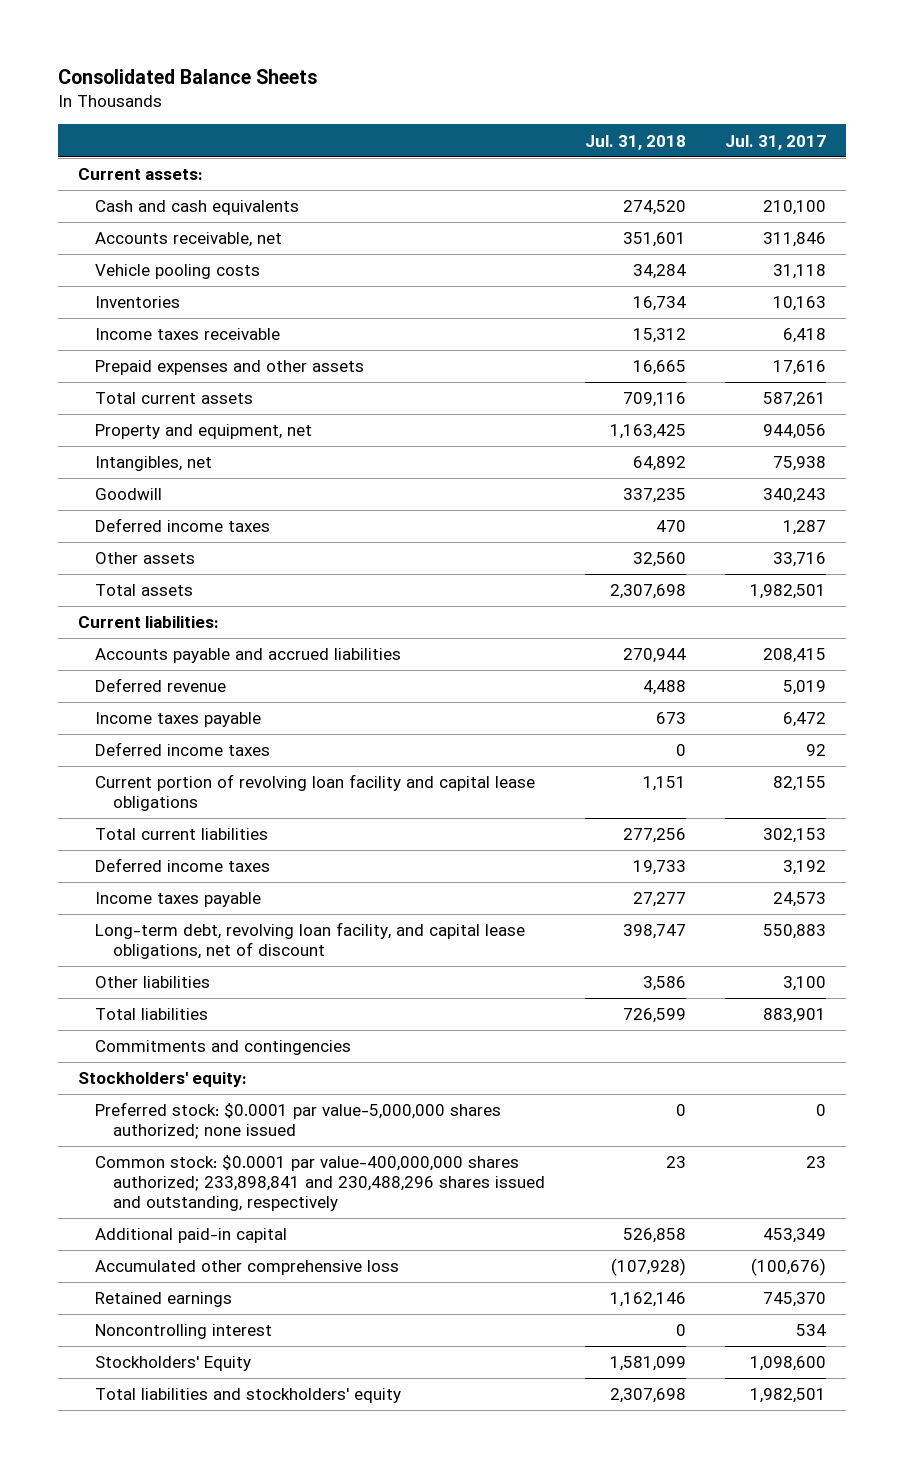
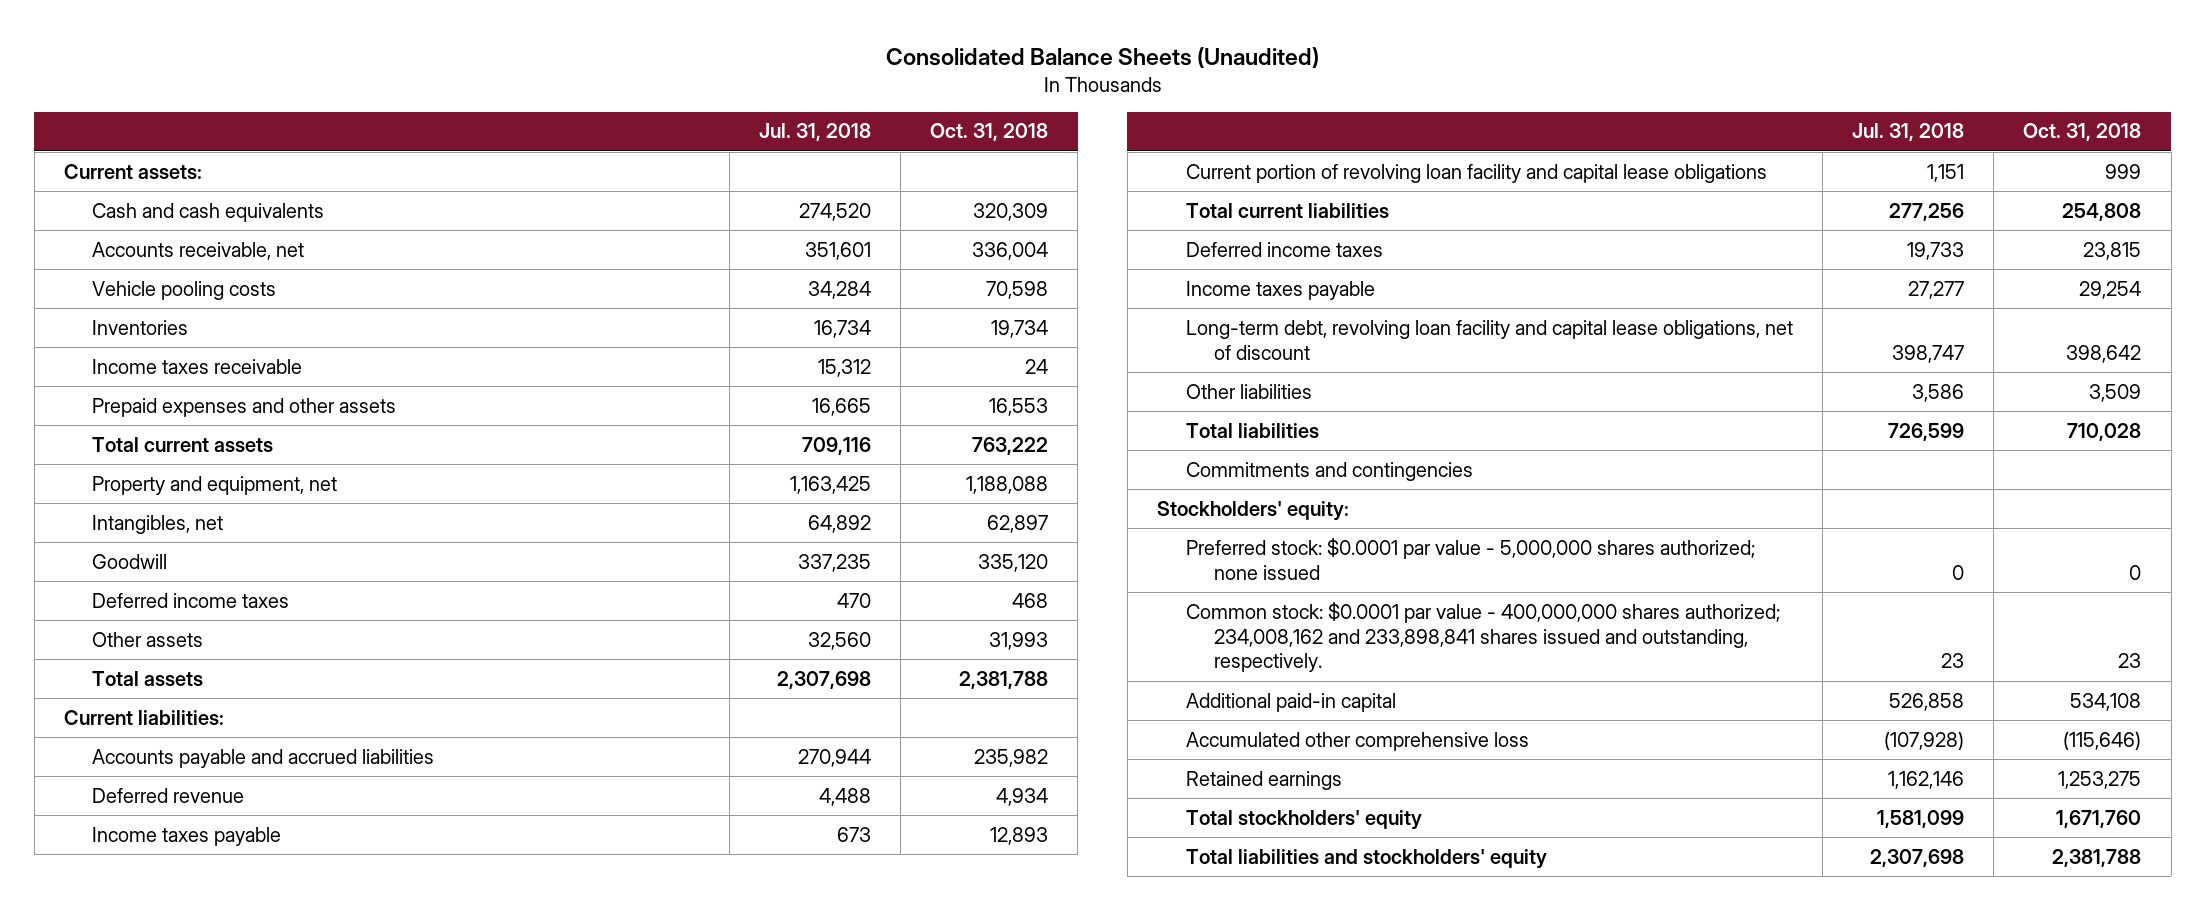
[57,69,317,85] Consolidated Balance Sheets -> [885,47,1319,69] Consolidated Balance Sheets (Unaudited)
[725,134,827,150] Jul. 31, 2017 -> none
none -> [930,123,1049,142] Oct. 31, 2018
[95,742,271,757] Deferred income taxes -> none
[95,922,526,960] Long-term debt, revolving loan facility, and capital lease obligations, net of discount -> [1185,319,1793,360] Long-term debt, revolving loan facility and capital lease obligations, net of discount
[95,1102,502,1140] Preferred stock: $0.0001 par value-5,000,000 shares authorized; none issued -> [1185,537,1755,580] Preferred stock: $0.0001 par value - 5,000,000 shares authorized; none issued
[95,1155,545,1212] Common stock: $0.0001 par value-400,000,000 shares authorized; 233,898,841 and 230,488,296 shares issued and outstanding, respectively -> [1185,601,1780,673] Common stock: $0.0001 par value - 400,000,000 shares authorized; 234,008,162 and 233,898,841 shares issued and outstanding, respectively.
[95,1324,273,1340] Noncontrolling interest -> none
[95,1356,252,1372] Stockholders' Equity -> [1185,809,1422,830] Total stockholders' equity

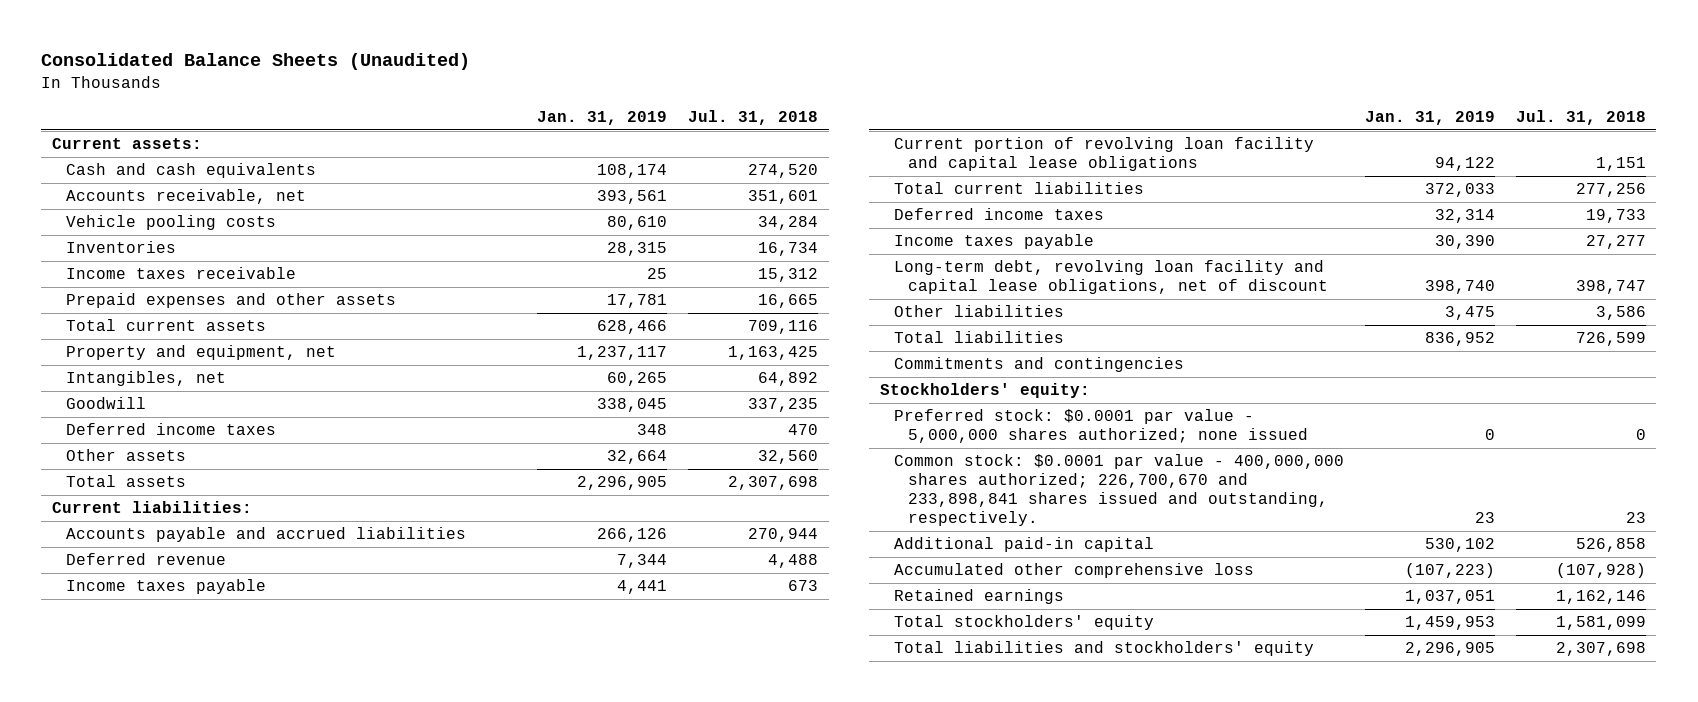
[930,123,1049,142] Oct. 31, 2018 -> none
none -> [537,111,668,126] Jan. 31, 2019
[1185,601,1780,673] Common stock: $0.0001 par value - 400,000,000 shares authorized; 234,008,162 and 233,898,841 shares issued and outstanding, respectively. -> [893,454,1344,527] Common stock: $0.0001 par value - 400,000,000 shares authorized; 226,700,670 and 233,898,841 shares issued and outstanding, respectively.

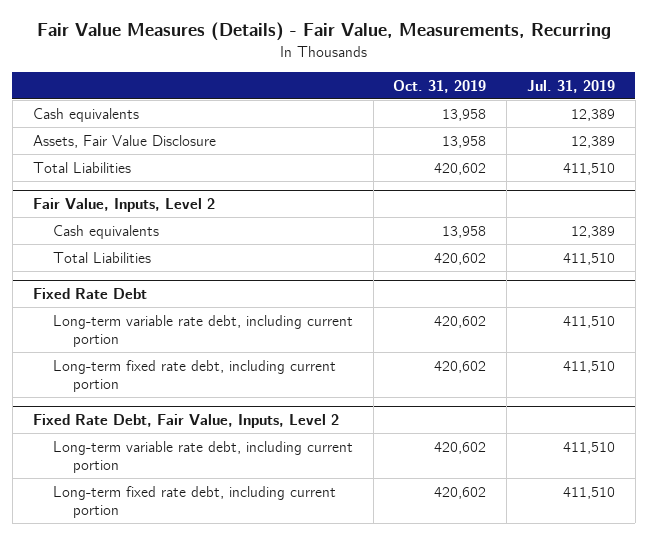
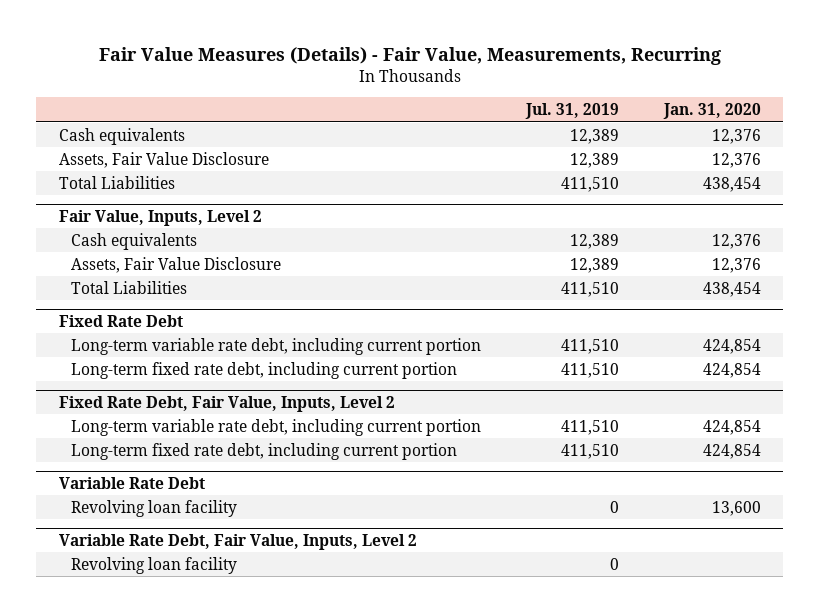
[393,79,487,93] Oct. 31, 2019 -> none
none -> [662,103,761,120] Jan. 31, 2020
none -> [70,256,281,273] Assets, Fair Value Disclosure
none -> [58,476,205,489] Variable Rate Debt
none -> [70,499,237,517] Revolving loan facility
none -> [58,533,417,550] Variable Rate Debt, Fair Value, Inputs, Level 2
none -> [70,556,237,574] Revolving loan facility

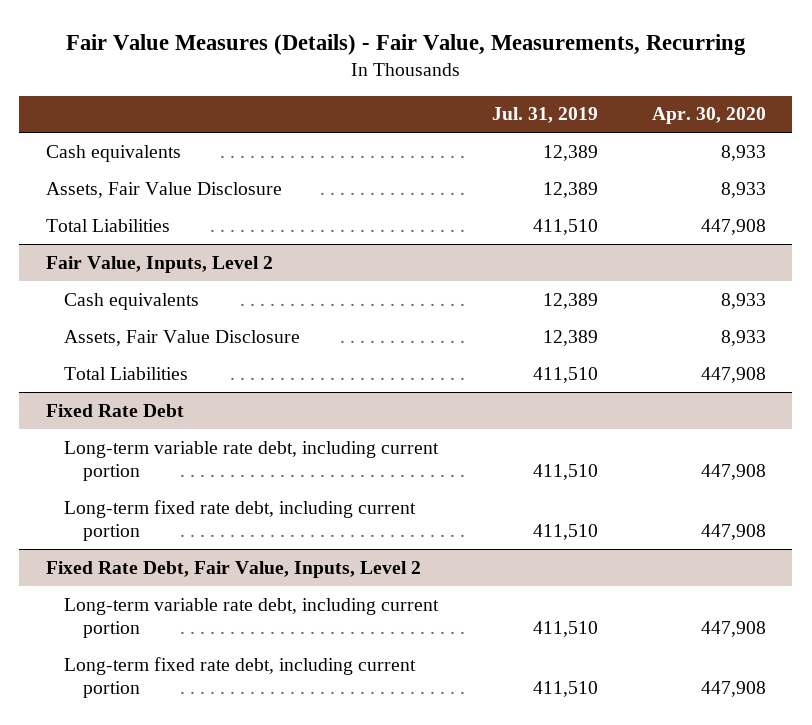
[662,103,761,120] Jan. 31, 2020 -> none
none -> [651,107,766,125] Apr. 30, 2020
[58,476,205,489] Variable Rate Debt -> none
[70,499,237,517] Revolving loan facility -> none
[58,533,417,550] Variable Rate Debt, Fair Value, Inputs, Level 2 -> none
[70,556,237,574] Revolving loan facility -> none

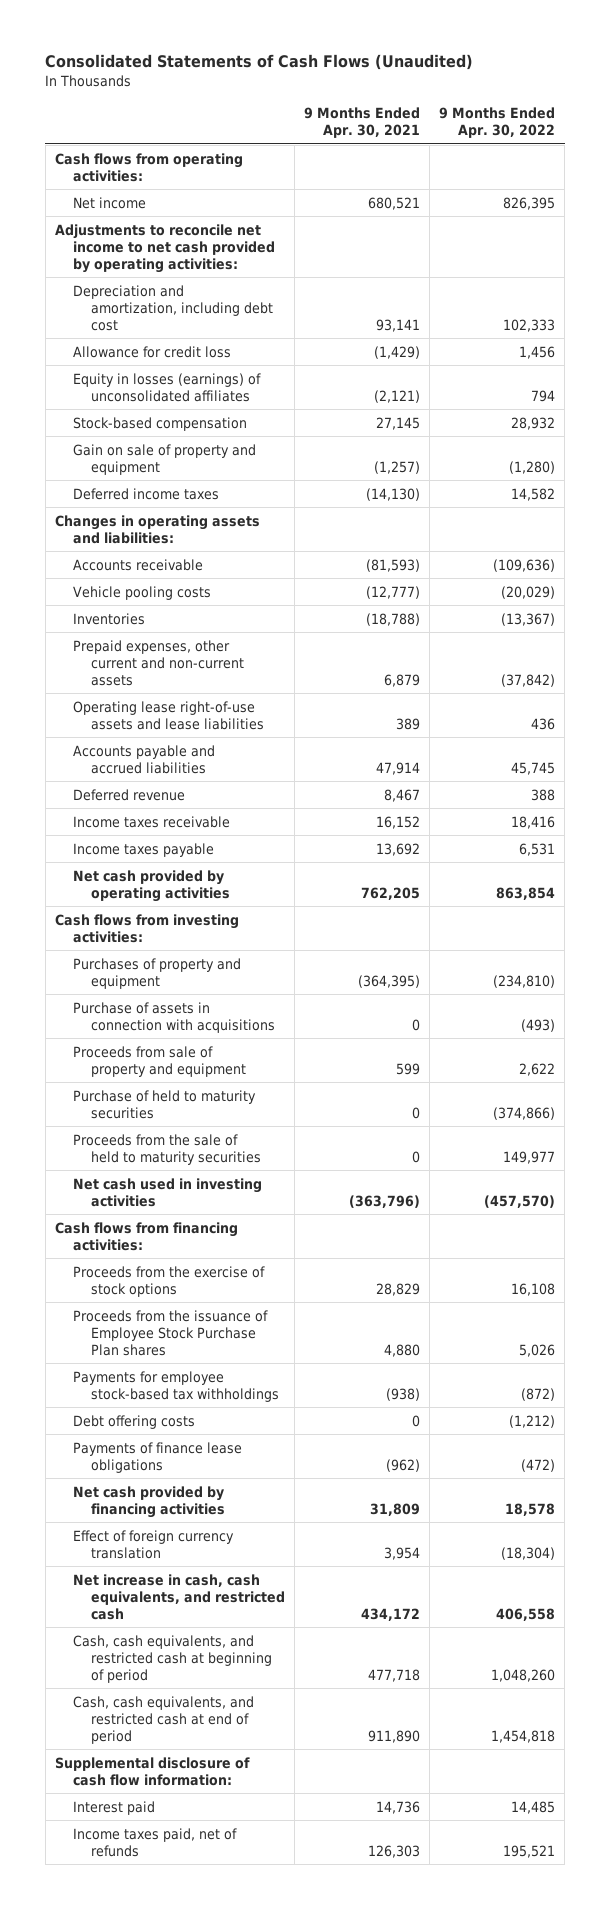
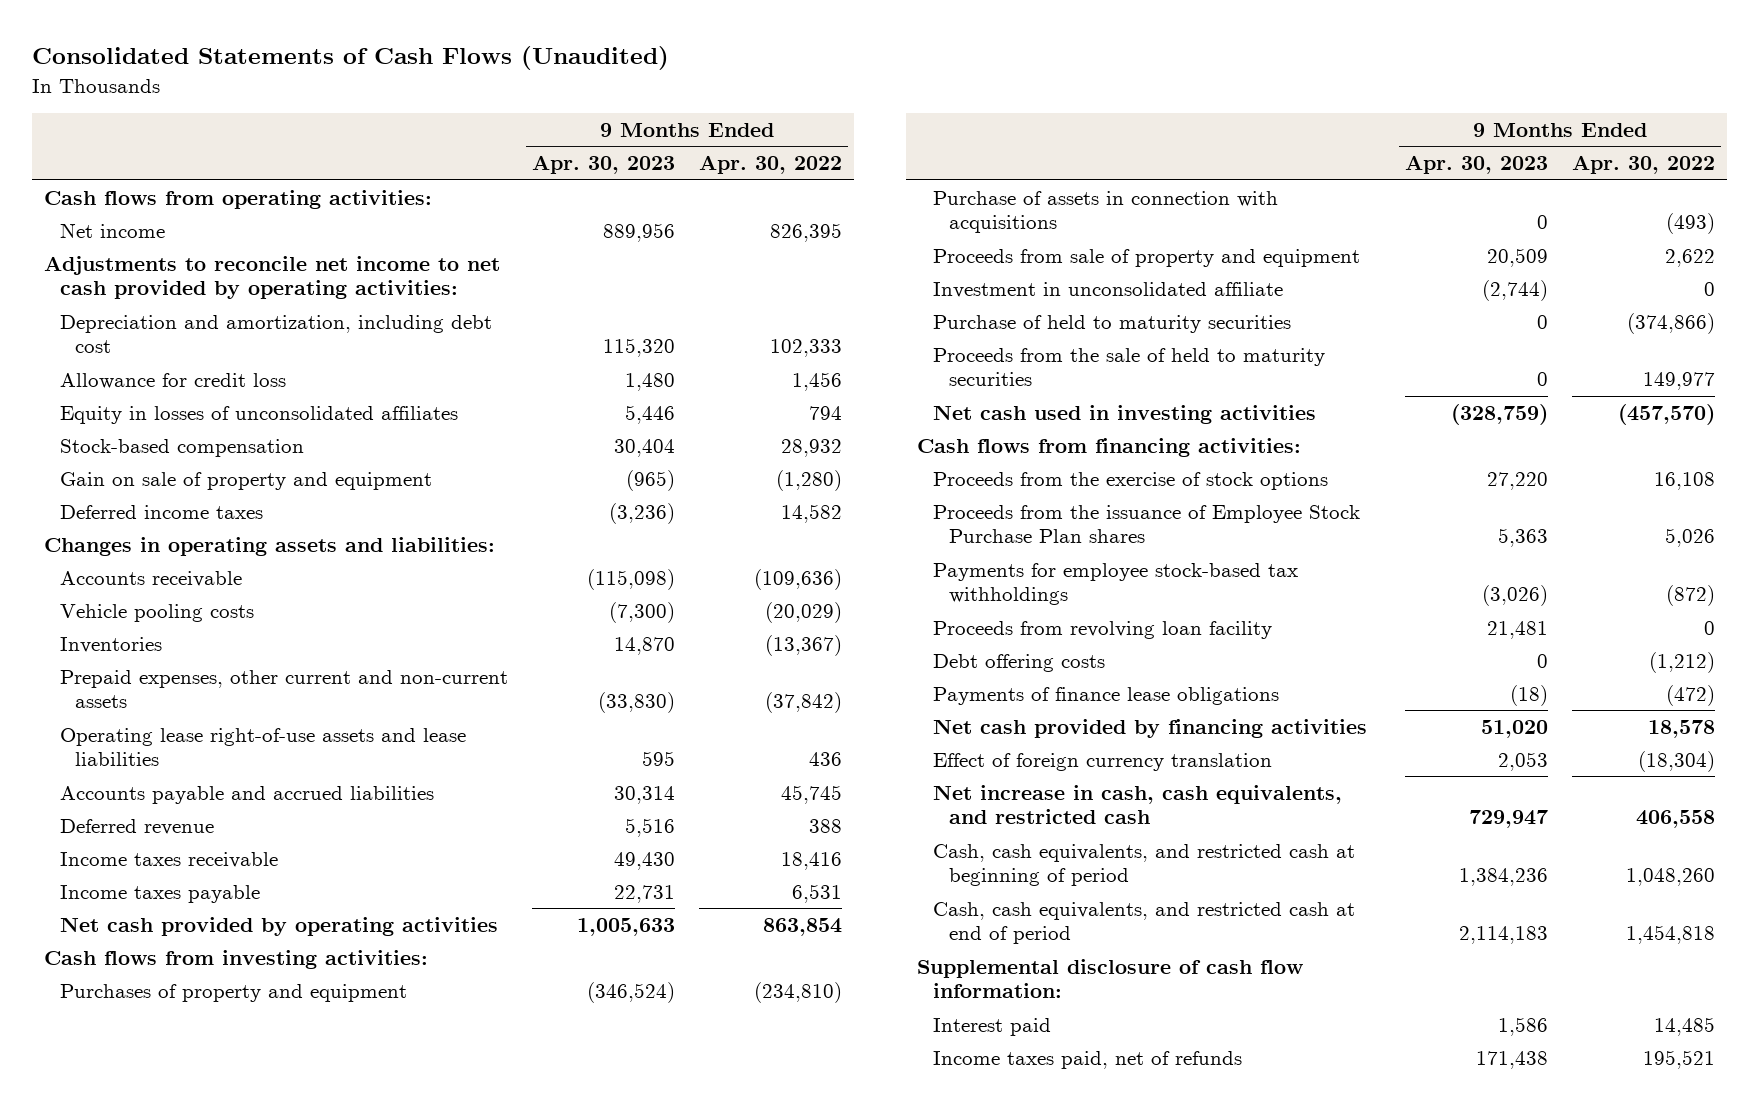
[304,107,421,139] 9 Months Ended Apr. 30, 2021 -> none
none -> [531,155,675,175] Apr. 30, 2023
[73,372,262,402] Equity in losses (earnings) of unconsolidated affiliates -> [59,405,458,424] Equity in losses of unconsolidated affiliates
none -> [933,281,1284,298] Investment in unconsolidated affiliate
none -> [933,620,1273,639] Proceeds from revolving loan facility

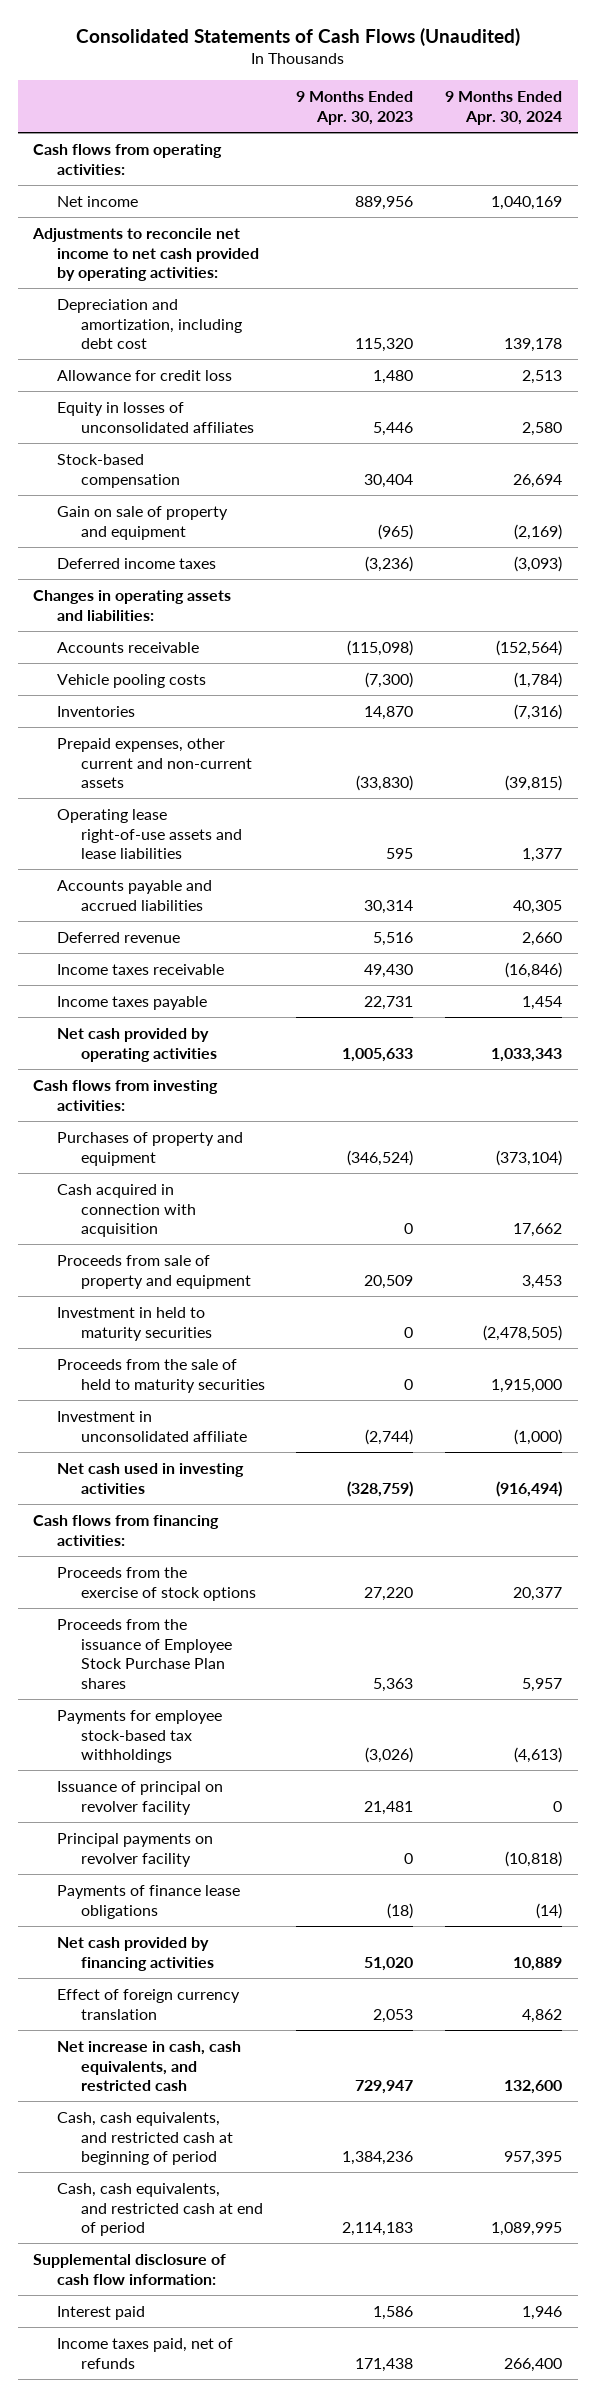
[698,155,842,175] Apr. 30, 2022 -> none
none -> [444,91,562,125] 9 Months Ended Apr. 30, 2024
[933,190,1279,234] Purchase of assets in connection with acquisitions -> none
none -> [57,1183,196,1238] Cash acquired in connection with acquisition
[933,314,1292,333] Purchase of held to maturity securities -> [57,1306,212,1341] Investment in held to maturity securities
[933,281,1284,298] Investment in unconsolidated affiliate -> [57,1410,247,1442] Investment in unconsolidated affiliate
[933,653,1106,672] Debt offering costs -> none
[933,620,1273,639] Proceeds from revolving loan facility -> [57,1780,224,1815] Issuance of principal on revolver facility
none -> [57,1832,214,1867] Principal payments on revolver facility

